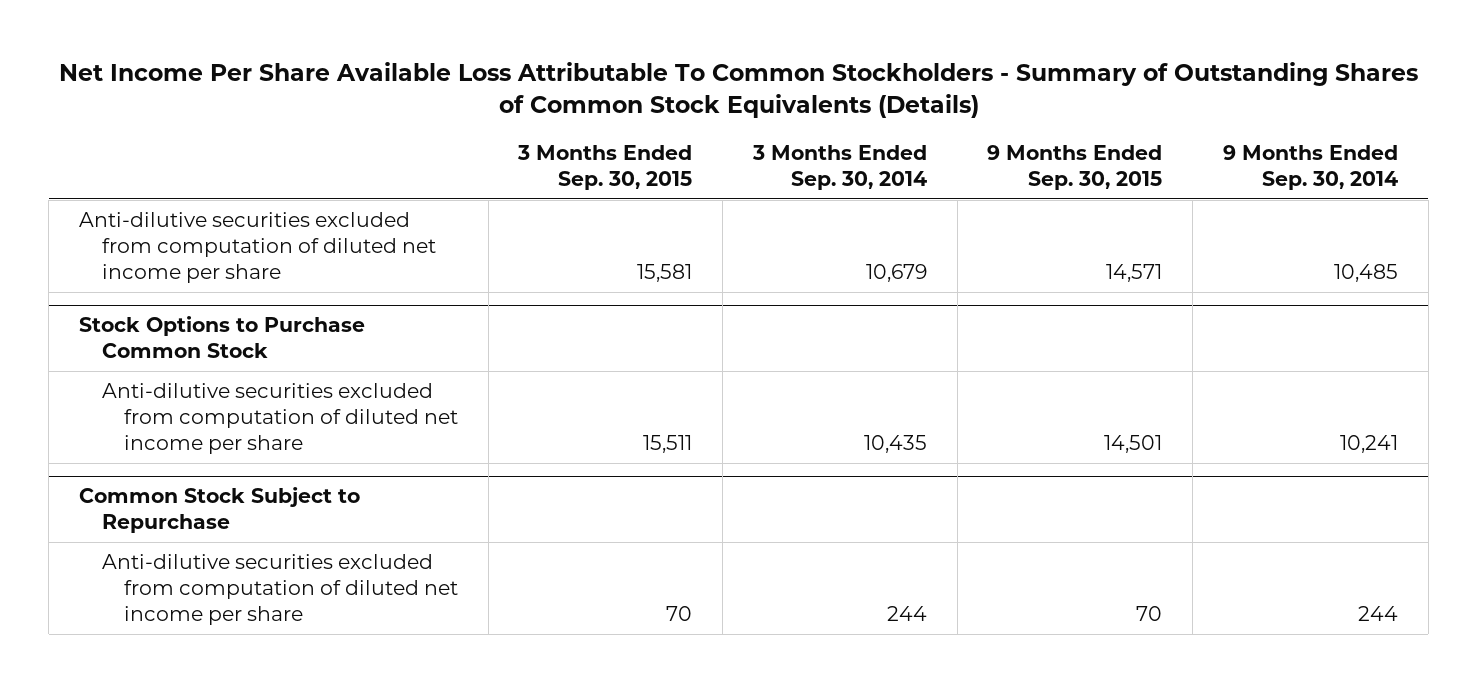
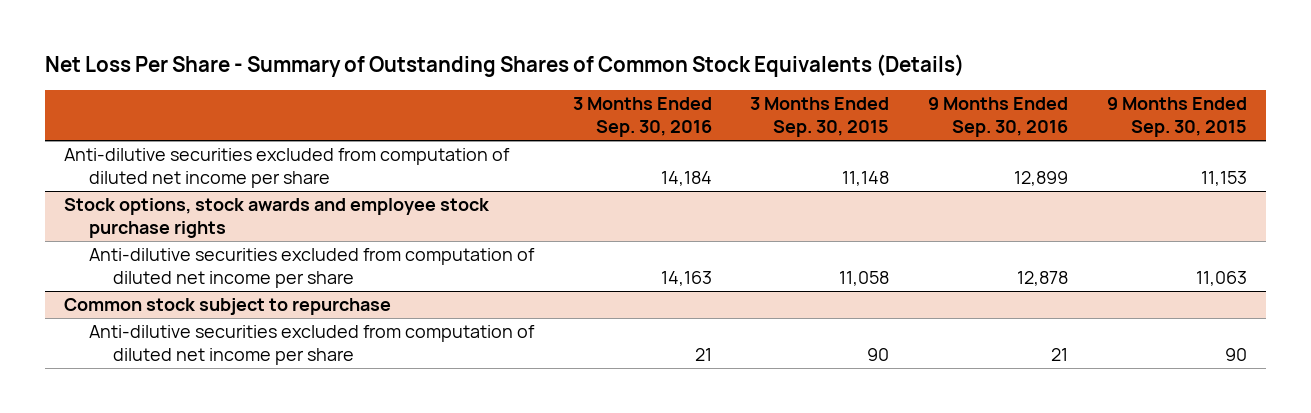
[58,61,1418,118] Net Income Per Share Available Loss Attributable To Common Stockholders - Summary of Outstanding Shares of Common Stock Equivalents (Details) -> [44,54,964,78] Net Loss Per Share - Summary of Outstanding Shares of Common Stock Equivalents (Details)
[751,145,927,191] 3 Months Ended Sep. 30, 2014 -> none
[1222,145,1398,191] 9 Months Ended Sep. 30, 2014 -> none
none -> [572,97,712,137] 3 Months Ended Sep. 30, 2016
none -> [928,97,1069,137] 9 Months Ended Sep. 30, 2016
[637,264,693,283] 15,581 -> [842,170,890,186] 11,148
[1106,264,1163,283] 14,571 -> [1200,170,1247,186] 11,153
[79,315,366,359] Stock Options to Purchase Common Stock -> [64,198,491,238] Stock options, stock awards and employee stock purchase rights
[643,435,693,454] 15,511 -> [839,270,890,286] 11,058
[1104,435,1163,454] 14,501 -> [1195,270,1247,286] 11,063
[79,486,361,534] Common Stock Subject to Repurchase -> [64,298,392,316] Common stock subject to repurchase
[666,606,693,622] 70 -> [867,347,890,361] 90
[1136,606,1163,622] 70 -> [1224,347,1247,361] 90

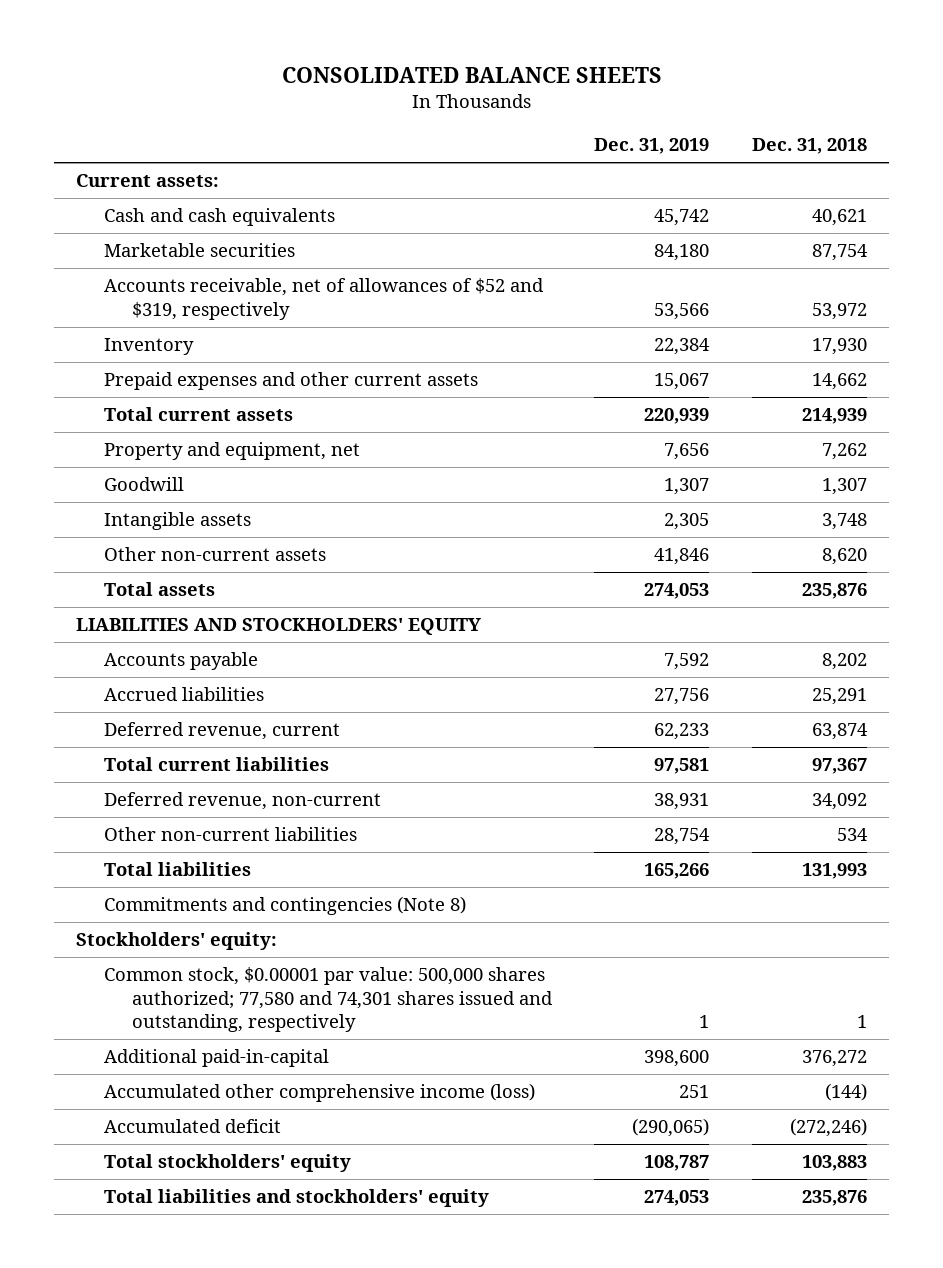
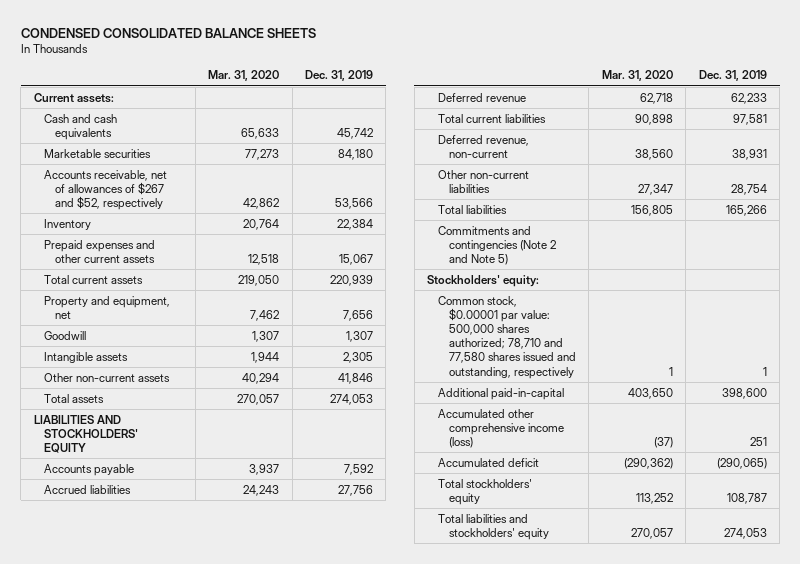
[281,67,662,84] CONSOLIDATED BALANCE SHEETS -> [20,28,316,39] CONDENSED CONSOLIDATED BALANCE SHEETS
[752,137,868,154] Dec. 31, 2018 -> none
none -> [208,70,280,82] Mar. 31, 2020
[103,278,544,320] Accounts receivable, net of allowances of $52 and $319, respectively -> [44,169,168,211] Accounts receivable, net of allowances of $267 and $52, respectively
[103,722,340,741] Deferred revenue, current -> [437,92,526,102] Deferred revenue
[103,896,466,916] Commitments and contingencies (Note 8) -> [437,225,556,266] Commitments and contingencies (Note 2 and Note 5)
[103,967,553,1033] Common stock, $0.00001 par value: 500,000 shares authorized; 77,580 and 74,301 shares issued and outstanding, respectively -> [437,295,576,379] Common stock, $0.00001 par value: 500,000 shares authorized; 78,710 and 77,580 shares issued and outstanding, respectively

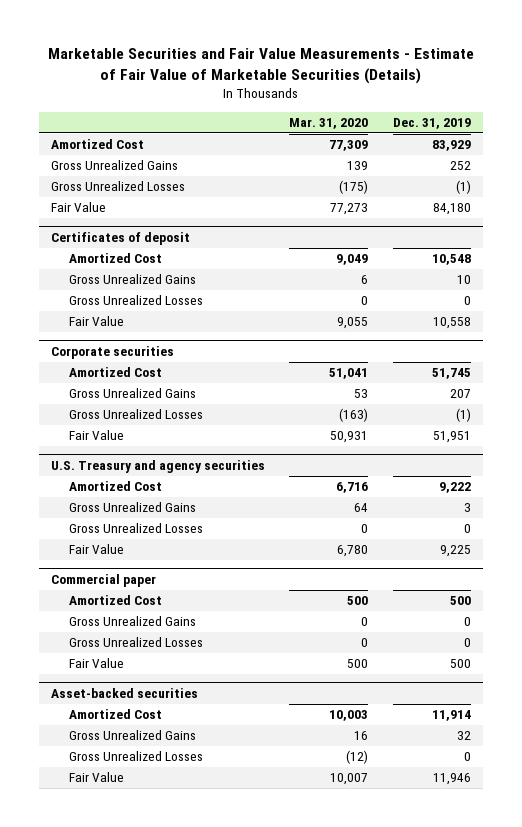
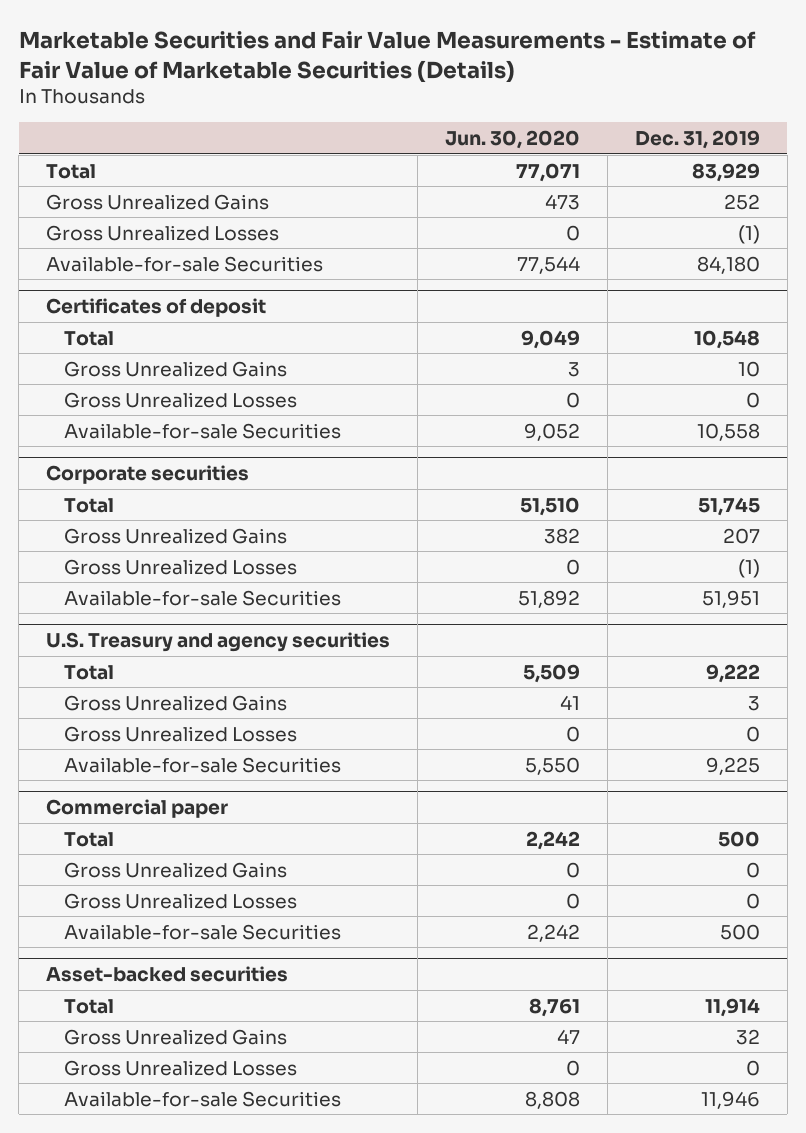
[289,118,369,130] Mar. 31, 2020 -> none
none -> [444,129,580,149] Jun. 30, 2020
[50,139,144,150] Amortized Cost -> [46,163,97,179] Total
[50,202,106,213] Fair Value -> [46,255,324,272] Available-for-sale Securities
[68,253,162,264] Amortized Cost -> [63,330,114,346] Total
[68,316,124,327] Fair Value -> [63,422,341,439] Available-for-sale Securities
[68,367,162,378] Amortized Cost -> [63,497,114,513] Total
[68,430,124,441] Fair Value -> [63,589,341,606] Available-for-sale Securities
[68,481,162,492] Amortized Cost -> [63,664,114,680] Total
[68,544,124,555] Fair Value -> [63,756,341,773] Available-for-sale Securities
[68,595,162,606] Amortized Cost -> [63,831,114,847] Total
[68,658,124,669] Fair Value -> [63,923,341,940] Available-for-sale Securities
[68,709,162,720] Amortized Cost -> [63,998,114,1014] Total
[68,772,124,783] Fair Value -> [63,1090,341,1107] Available-for-sale Securities

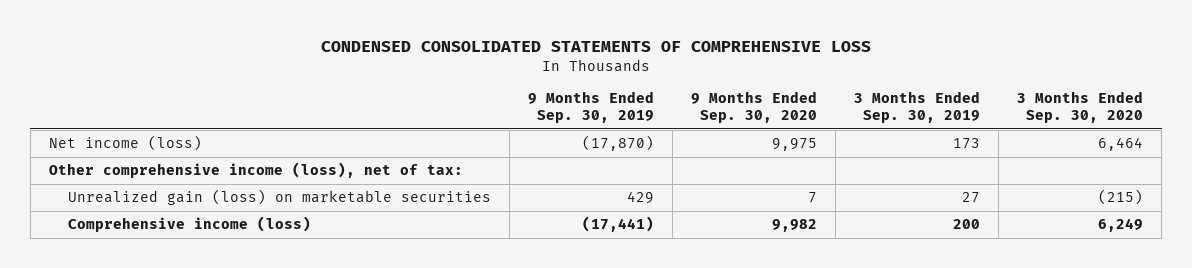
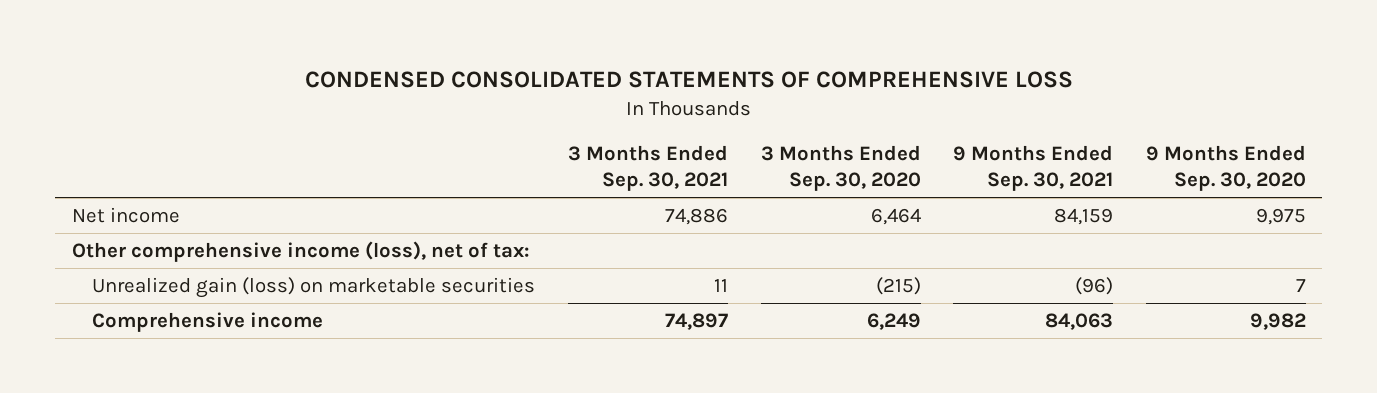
[528,91,655,124] 9 Months Ended Sep. 30, 2019 -> none
[854,91,981,124] 3 Months Ended Sep. 30, 2019 -> none
none -> [567,144,728,192] 3 Months Ended Sep. 30, 2021
none -> [953,144,1114,192] 9 Months Ended Sep. 30, 2021
[48,135,202,152] Net income (loss) -> [71,206,180,223] Net income
[68,216,312,233] Comprehensive income (loss) -> [92,311,324,332] Comprehensive income

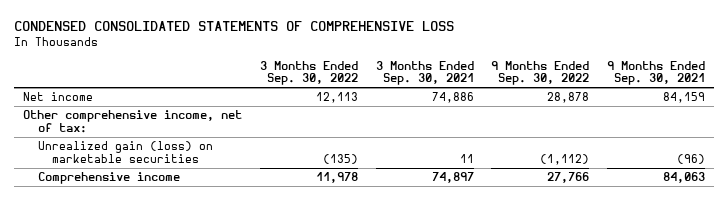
[760,144,921,192] 3 Months Ended Sep. 30, 2020 -> none
[1145,144,1306,192] 9 Months Ended Sep. 30, 2020 -> none
none -> [259,60,358,86] 3 Months Ended Sep. 30, 2022
none -> [491,60,590,86] 9 Months Ended Sep. 30, 2022
[71,240,530,262] Other comprehensive income (loss), net of tax: -> [23,110,243,133] Other comprehensive income, net of tax:

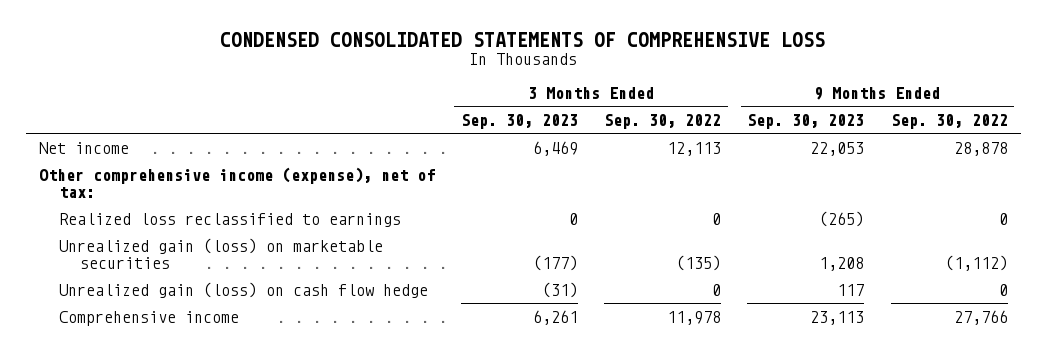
[375,60,474,86] 3 Months Ended Sep. 30, 2021 -> none
[606,60,705,86] 9 Months Ended Sep. 30, 2021 -> none
none -> [460,113,578,129] Sep. 30, 2023
none -> [747,113,865,129] Sep. 30, 2023
[23,110,243,133] Other comprehensive income, net of tax: -> [38,166,435,198] Other comprehensive income (expense), net of tax:
none -> [59,212,402,227] Realized loss reclassified to earnings
none -> [59,281,429,298] Unrealized gain (loss) on cash flow hedge

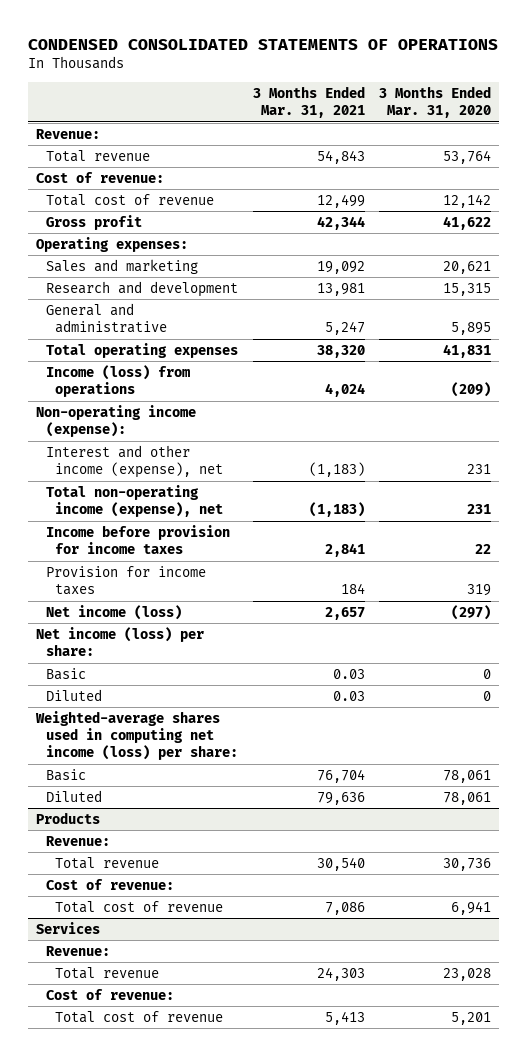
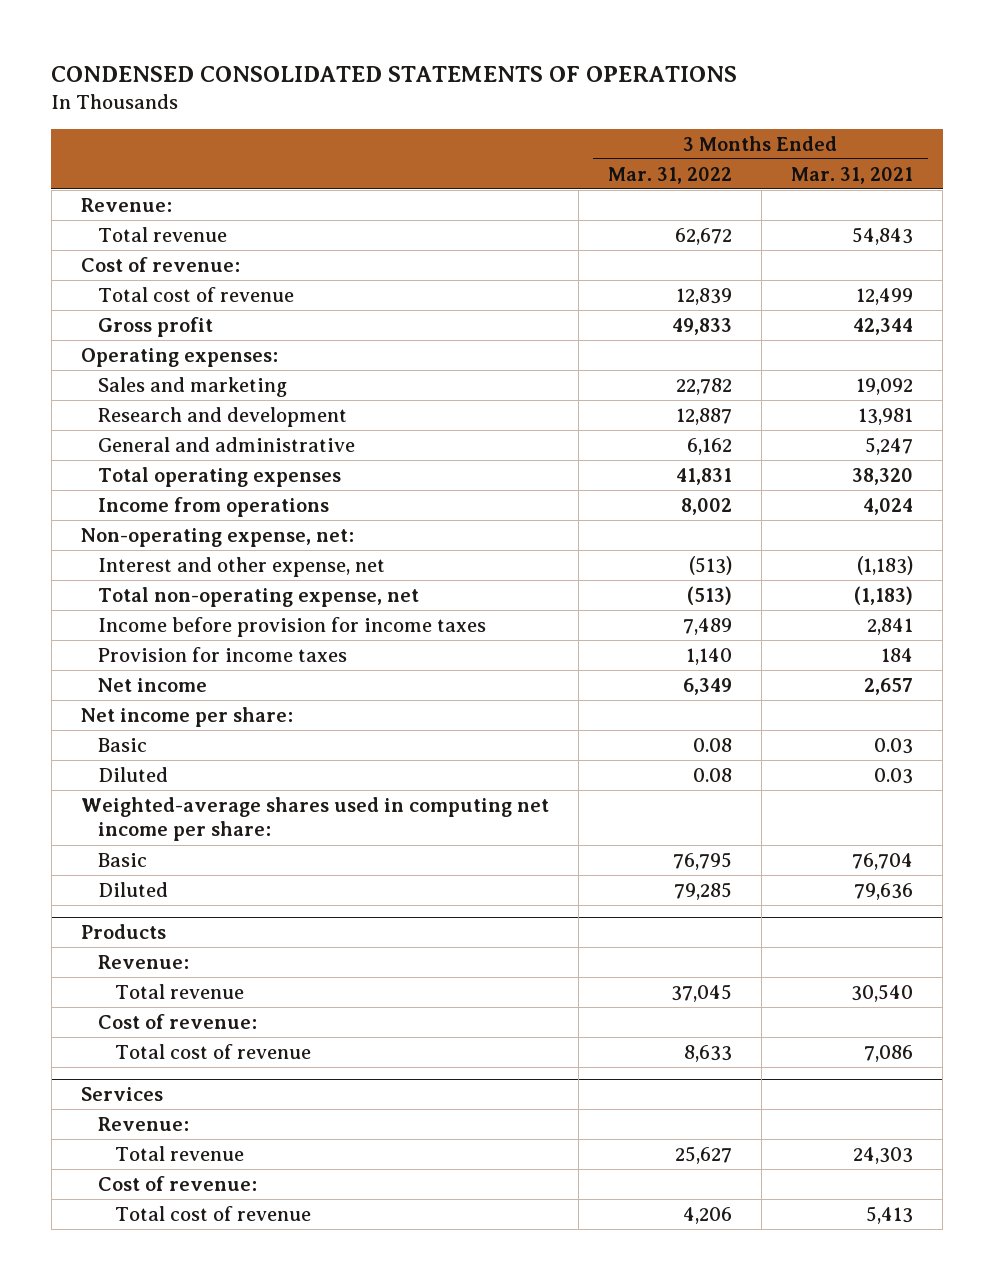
[379,85,492,119] 3 Months Ended Mar. 31, 2020 -> none
none -> [607,166,732,184] Mar. 31, 2022
[45,365,190,398] Income (loss) from operations -> [97,496,329,517] Income from operations
[35,405,196,438] Non-operating income (expense): -> [80,527,354,547] Non-operating expense, net:
[45,445,224,479] Interest and other income (expense), net -> [97,556,385,577] Interest and other expense, net
[45,485,224,518] Total non-operating income (expense), net -> [97,586,419,607] Total non-operating expense, net
[45,605,182,621] Net income (loss) -> [97,677,207,692] Net income
[35,627,204,657] Net income (loss) per share: -> [80,706,293,727] Net income per share:
[34,711,238,761] Weighted-average shares used in computing net income (loss) per share: -> [80,796,549,842] Weighted-average shares used in computing net income per share:

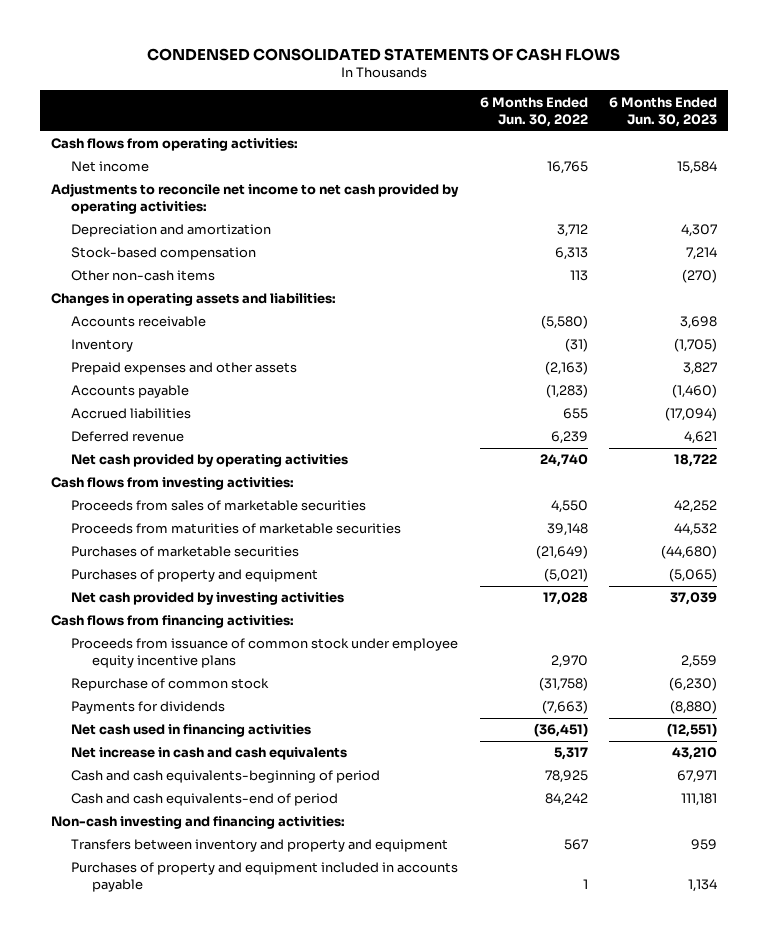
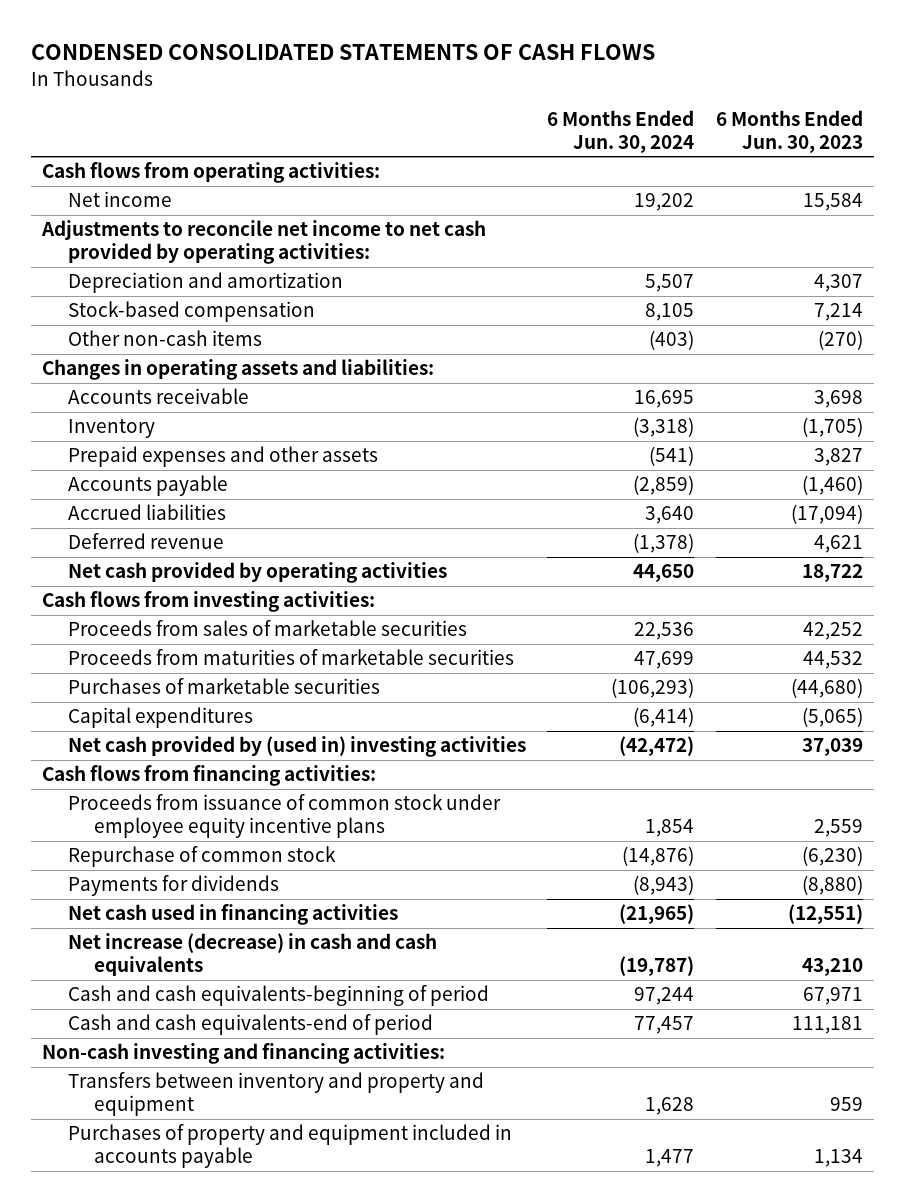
[479,96,588,127] 6 Months Ended Jun. 30, 2022 -> none
none -> [547,110,695,153] 6 Months Ended Jun. 30, 2024
[71,569,319,583] Purchases of property and equipment -> [67,707,253,729] Capital expenditures
[71,592,345,606] Net cash provided by investing activities -> [67,736,526,758] Net cash provided by (used in) investing activities
[71,747,348,761] Net increase in cash and cash equivalents -> [67,933,437,977] Net increase (decrease) in cash and cash equivalents

